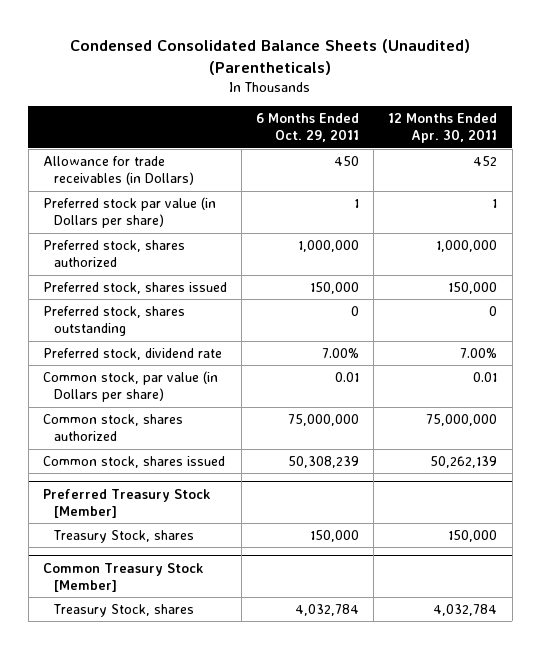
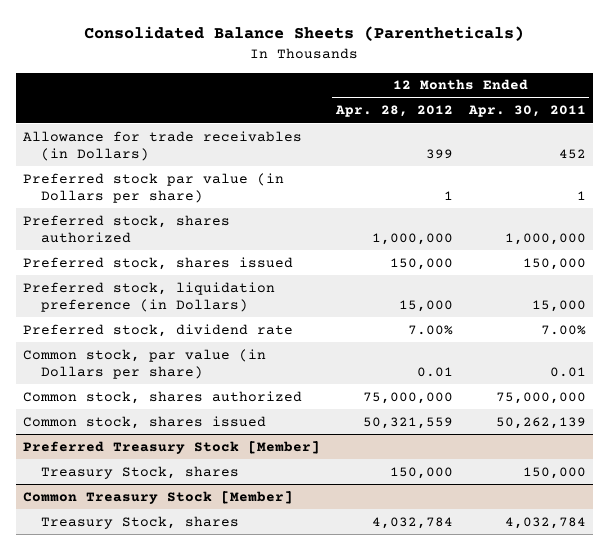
[70,38,471,75] Condensed Consolidated Balance Sheets (Unaudited) (Parentheticals) -> [84,26,525,42] Consolidated Balance Sheets (Parentheticals)
[256,113,360,143] 6 Months Ended Oct. 29, 2011 -> none
none -> [334,105,453,118] Apr. 28, 2012
[43,306,186,337] Preferred stock, shares outstanding -> none
none -> [23,281,276,312] Preferred stock, liquidation preference (in Dollars)

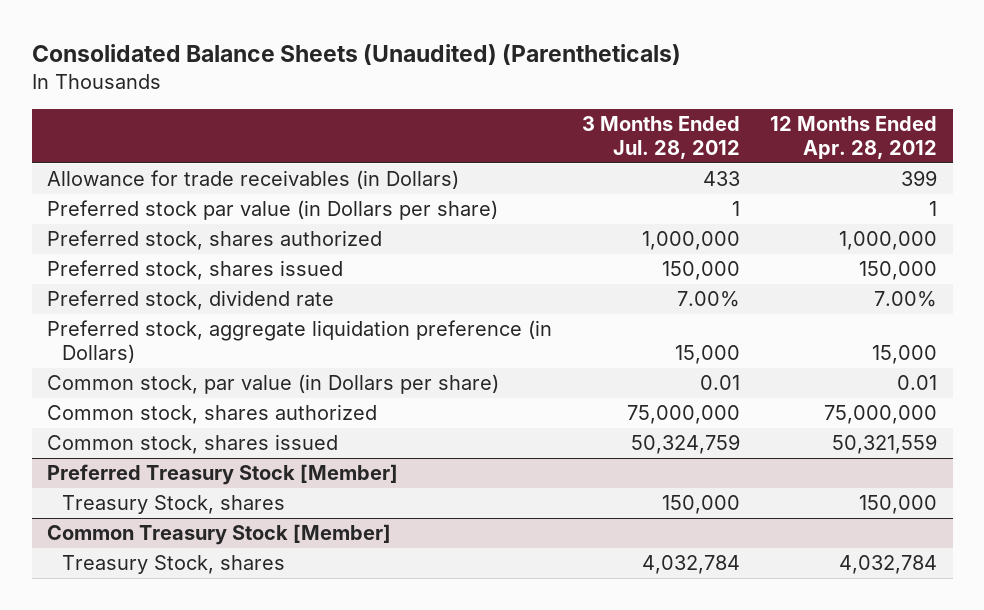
[84,26,525,42] Consolidated Balance Sheets (Parentheticals) -> [31,44,681,66] Consolidated Balance Sheets (Unaudited) (Parentheticals)
[467,105,586,118] Apr. 30, 2011 -> none
none -> [582,116,741,159] 3 Months Ended Jul. 28, 2012
[23,281,276,312] Preferred stock, liquidation preference (in Dollars) -> none
none -> [46,320,552,363] Preferred stock, aggregate liquidation preference (in Dollars)

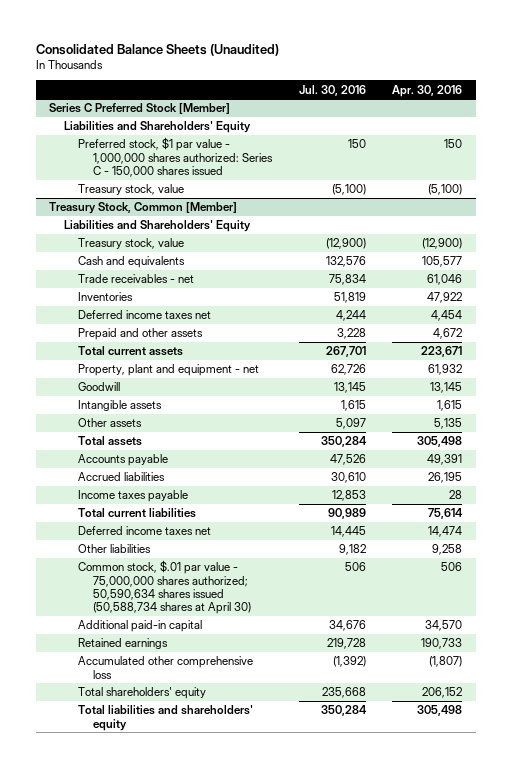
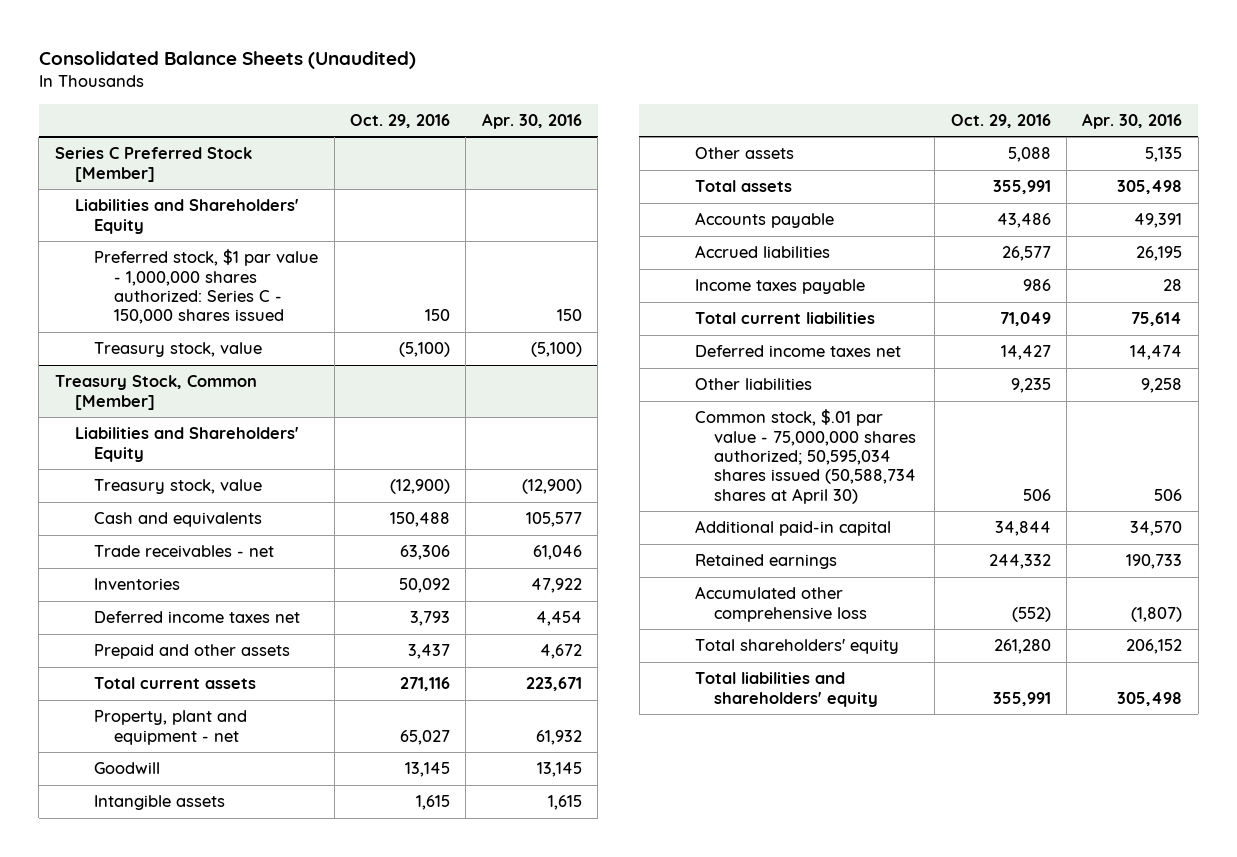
[298,84,366,96] Jul. 30, 2016 -> none
none -> [350,114,451,129] Oct. 29, 2016
[78,560,252,615] Common stock, $.01 par value - 75,000,000 shares authorized; 50,590,634 shares issued (50,588,734 shares at April 30) -> [694,409,917,504] Common stock, $.01 par value - 75,000,000 shares authorized; 50,595,034 shares issued (50,588,734 shares at April 30)

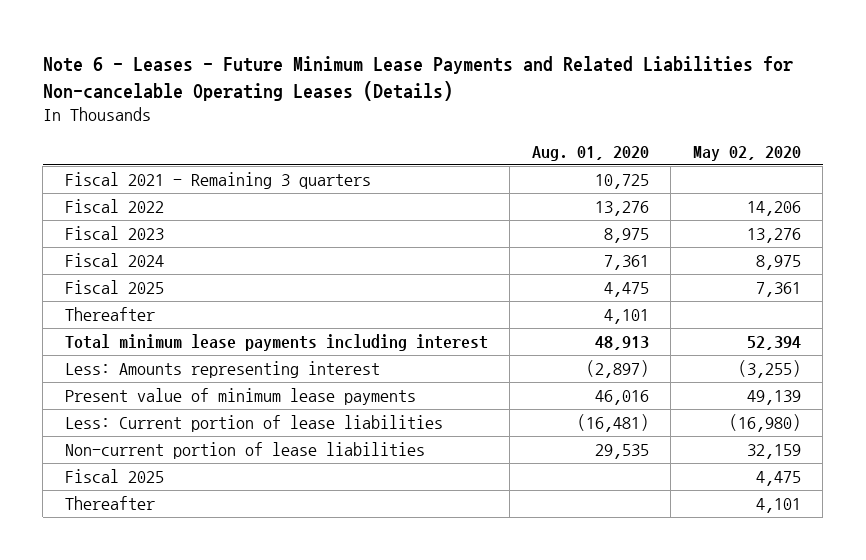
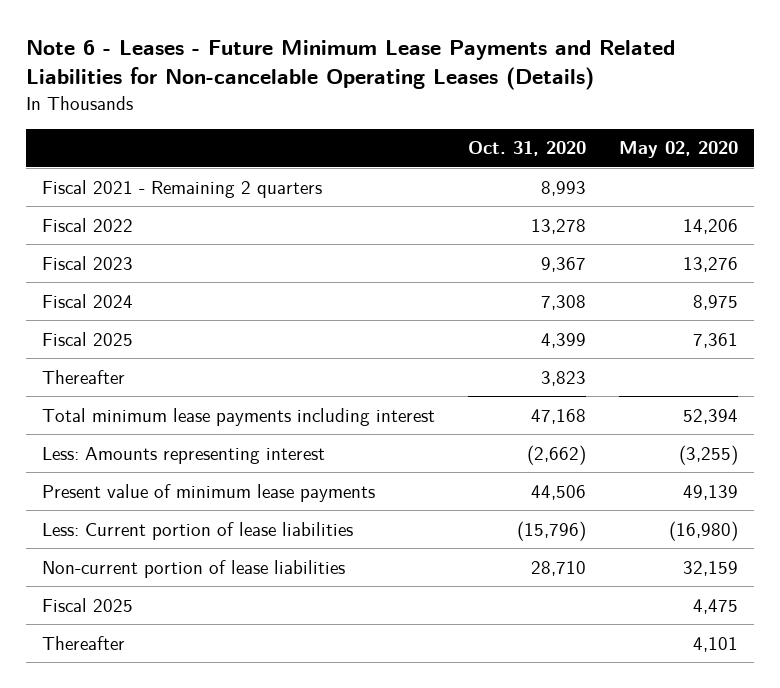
[531,145,649,161] Aug. 01, 2020 -> none
none -> [467,141,586,157] Oct. 31, 2020
[64,172,371,190] Fiscal 2021 - Remaining 3 quarters -> [42,179,323,198] Fiscal 2021 - Remaining 2 quarters

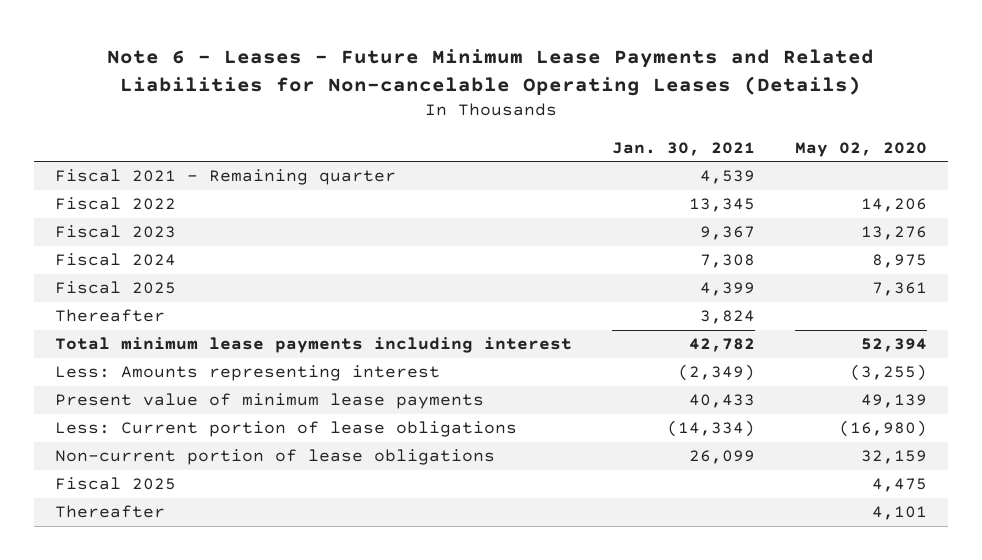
[467,141,586,157] Oct. 31, 2020 -> none
none -> [612,141,756,156] Jan. 30, 2021
[42,179,323,198] Fiscal 2021 - Remaining 2 quarters -> [54,169,396,186] Fiscal 2021 - Remaining quarter
[42,521,354,540] Less: Current portion of lease liabilities -> [54,421,517,438] Less: Current portion of lease obligations
[42,559,346,578] Non-current portion of lease liabilities -> [54,449,495,466] Non-current portion of lease obligations

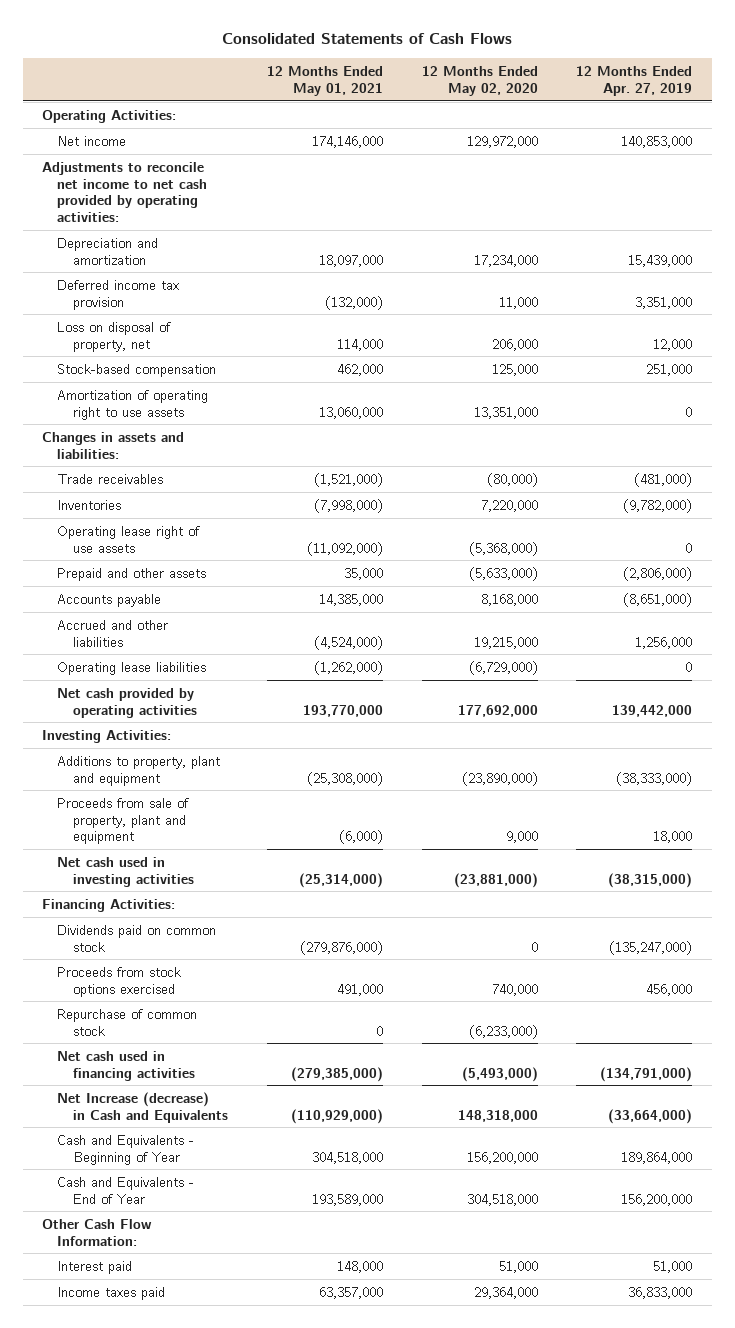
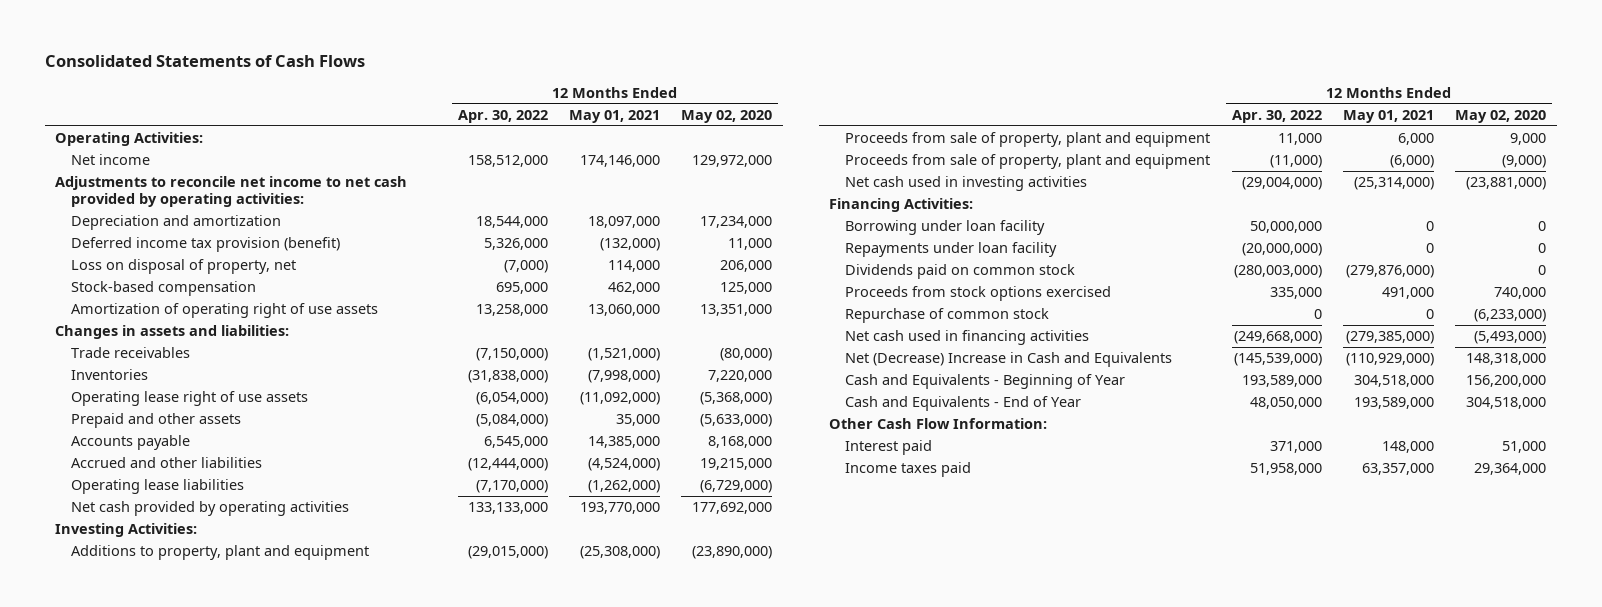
[576,65,693,96] 12 Months Ended Apr. 27, 2019 -> none
none -> [457,109,548,123] Apr. 30, 2022
[57,279,180,310] Deferred income tax provision -> [71,237,341,253] Deferred income tax provision (benefit)
[57,389,209,420] Amortization of operating right to use assets -> [71,303,379,319] Amortization of operating right of use assets
[338,830,383,845] (6,000) -> [1397,133,1434,146] 6,000
none -> [845,154,1211,170] Proceeds from sale of property, plant and equipment
none -> [845,220,1046,236] Borrowing under loan facility
none -> [845,242,1058,258] Repayments under loan facility
[57,1091,228,1123] Net Increase (decrease) in Cash and Equivalents -> [845,352,1173,368] Net (Decrease) Increase in Cash and Equivalents

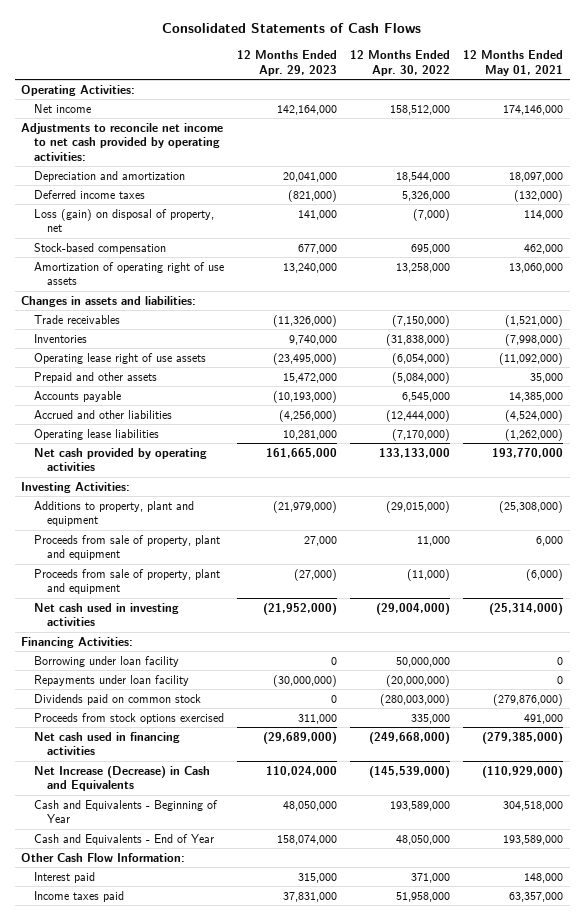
[681,109,773,123] May 02, 2020 -> none
none -> [237,50,338,77] 12 Months Ended Apr. 29, 2023
[71,237,341,253] Deferred income tax provision (benefit) -> [34,189,146,199] Deferred income taxes
[71,259,297,275] Loss on disposal of property, net -> [34,208,215,233] Loss (gain) on disposal of property, net
[845,308,1050,324] Repurchase of common stock -> none
[845,352,1173,368] Net (Decrease) Increase in Cash and Equivalents -> [34,765,211,792] Net Increase (Decrease) in Cash and Equivalents

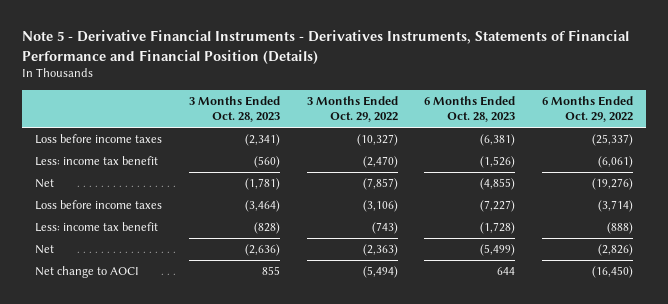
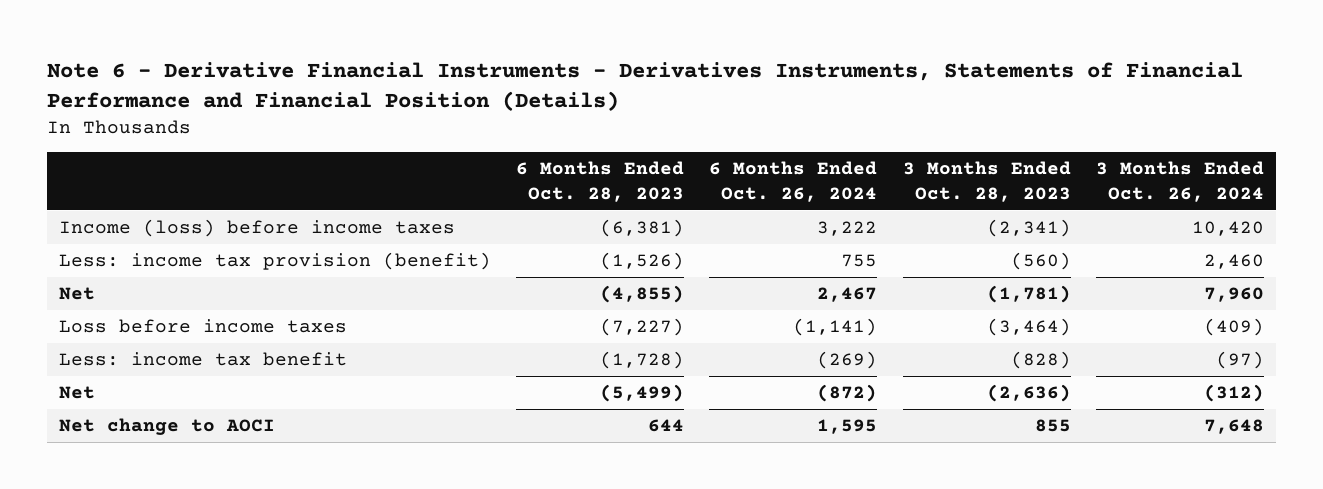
[22,30,630,64] Note 5 - Derivative Financial Instruments - Derivatives Instruments, Statements of Financial Performance and Financial Position (Details) -> [46,61,1243,111] Note 6 - Derivative Financial Instruments - Derivatives Instruments, Statements of Financial Performance and Financial Position (Details)
[306,95,398,123] 3 Months Ended Oct. 29, 2022 -> none
[541,95,633,123] 6 Months Ended Oct. 29, 2022 -> none
none -> [709,161,878,202] 6 Months Ended Oct. 26, 2024
none -> [1095,161,1264,202] 3 Months Ended Oct. 26, 2024
[35,133,163,144] Loss before income taxes -> [59,219,456,238] Income (loss) before income taxes
[35,155,159,166] Less: income tax benefit -> [59,252,492,271] Less: income tax provision (benefit)

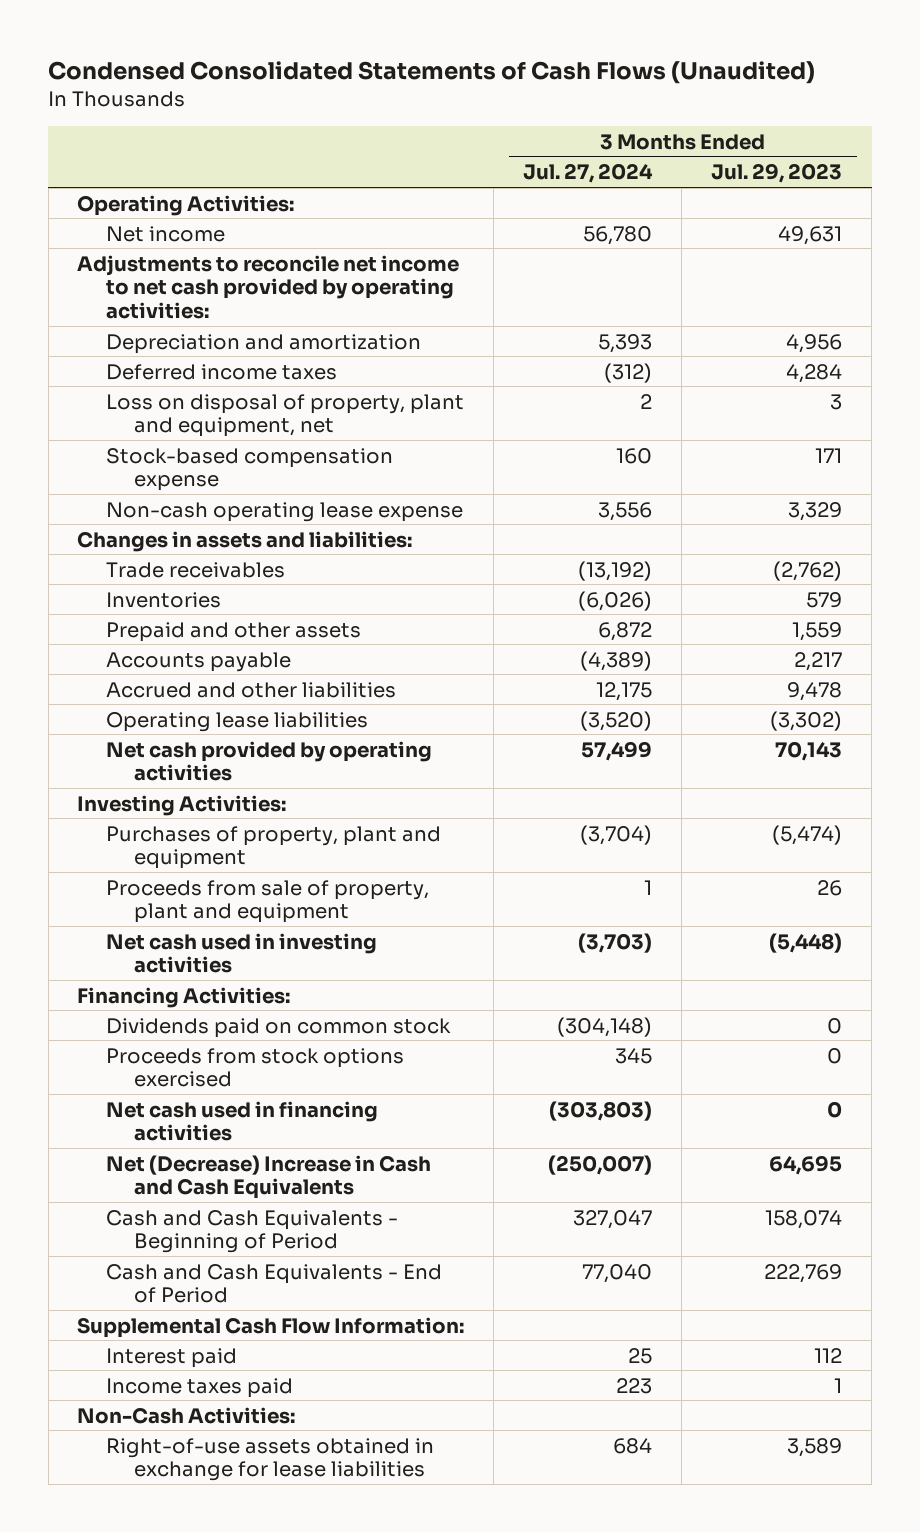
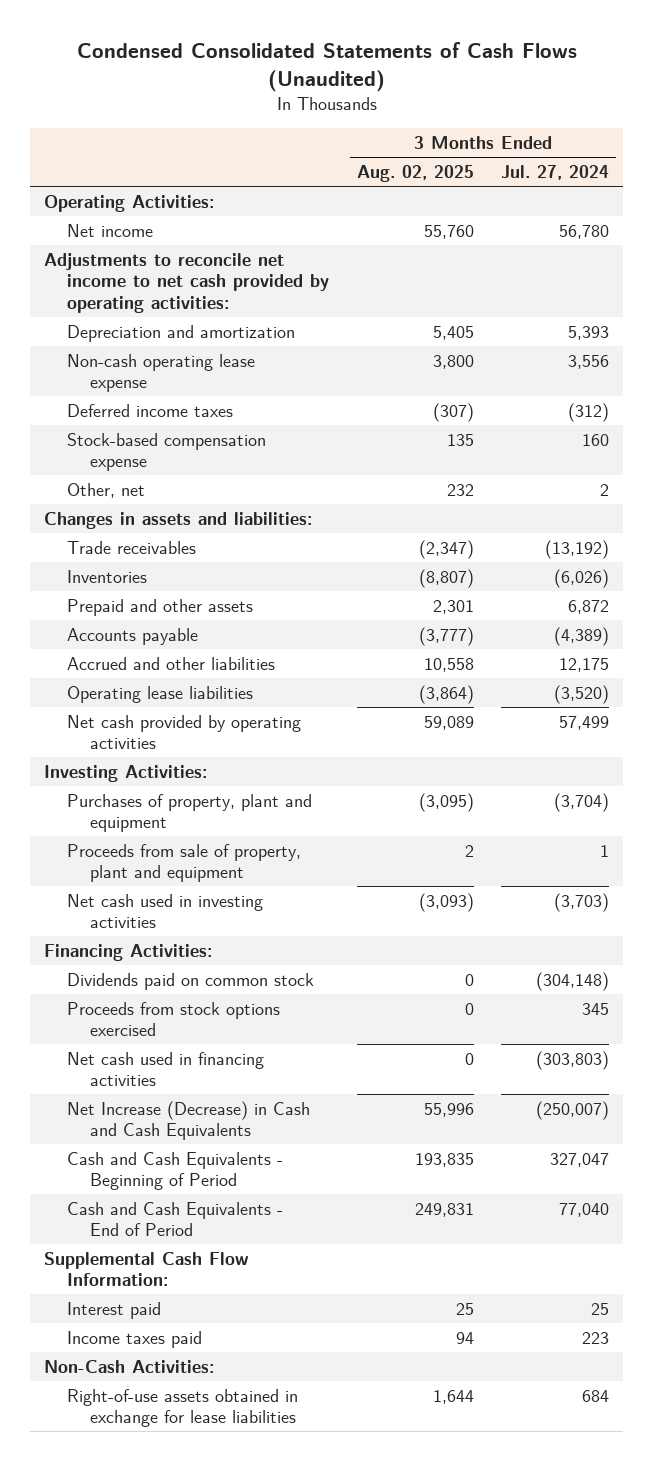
[711,163,843,184] Jul. 29, 2023 -> none
none -> [356,164,474,182] Aug. 02, 2025
[105,501,463,522] Non-cash operating lease expense -> [67,353,256,393] Non-cash operating lease expense
[105,393,464,438] Loss on disposal of property, plant and equipment, net -> none
none -> [67,482,146,498] Other, net
[105,1154,431,1200] Net (Decrease) Increase in Cash and Cash Equivalents -> [67,1100,311,1141] Net Increase (Decrease) in Cash and Cash Equivalents

